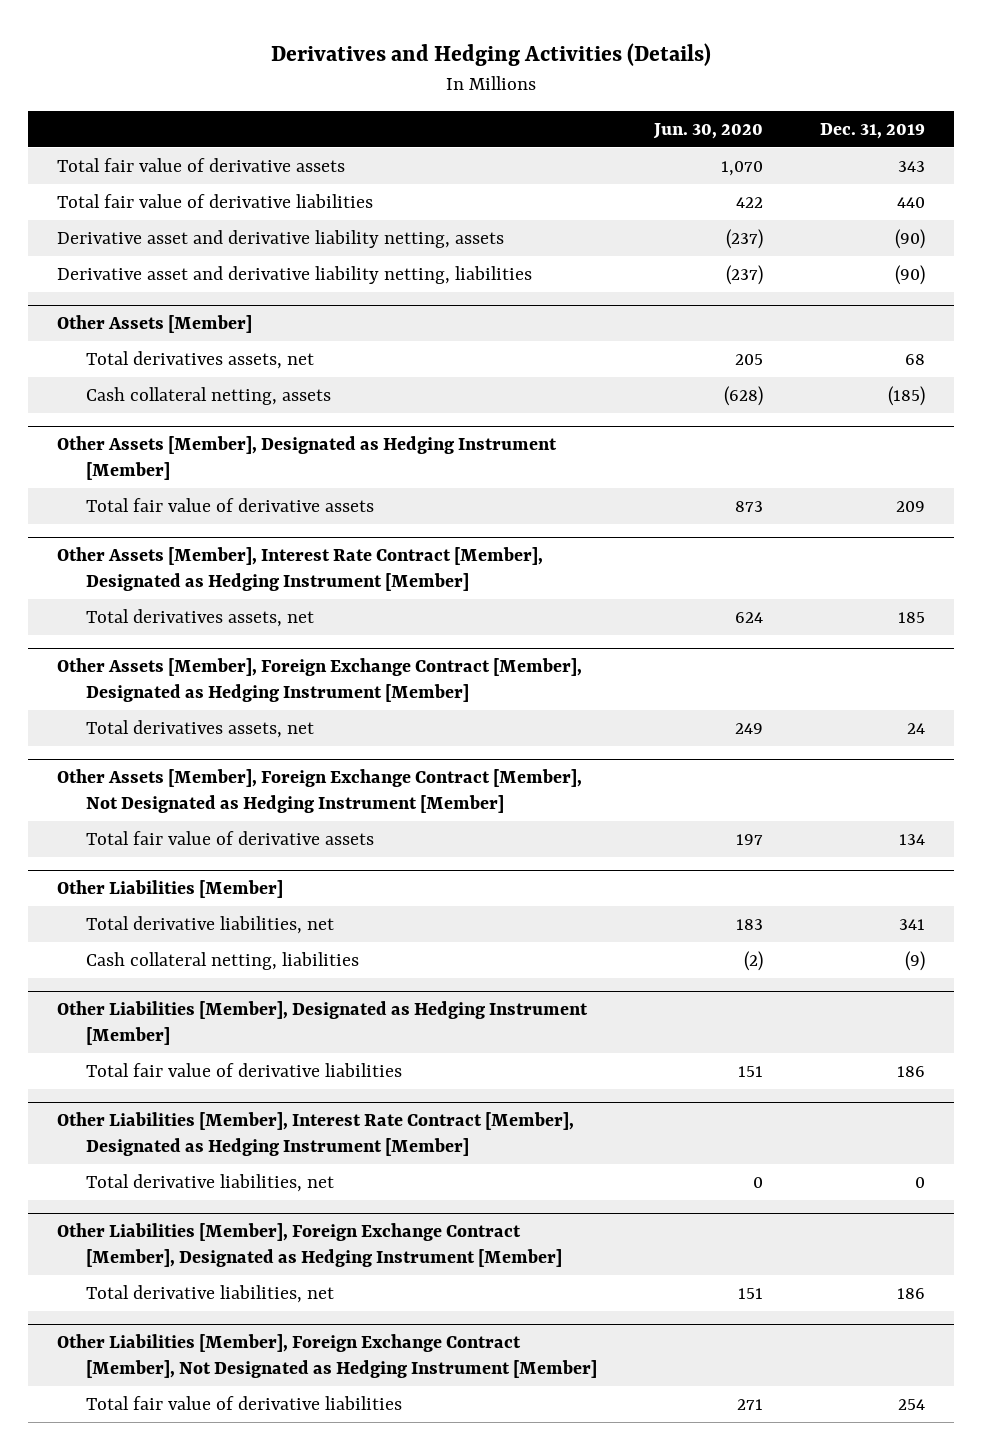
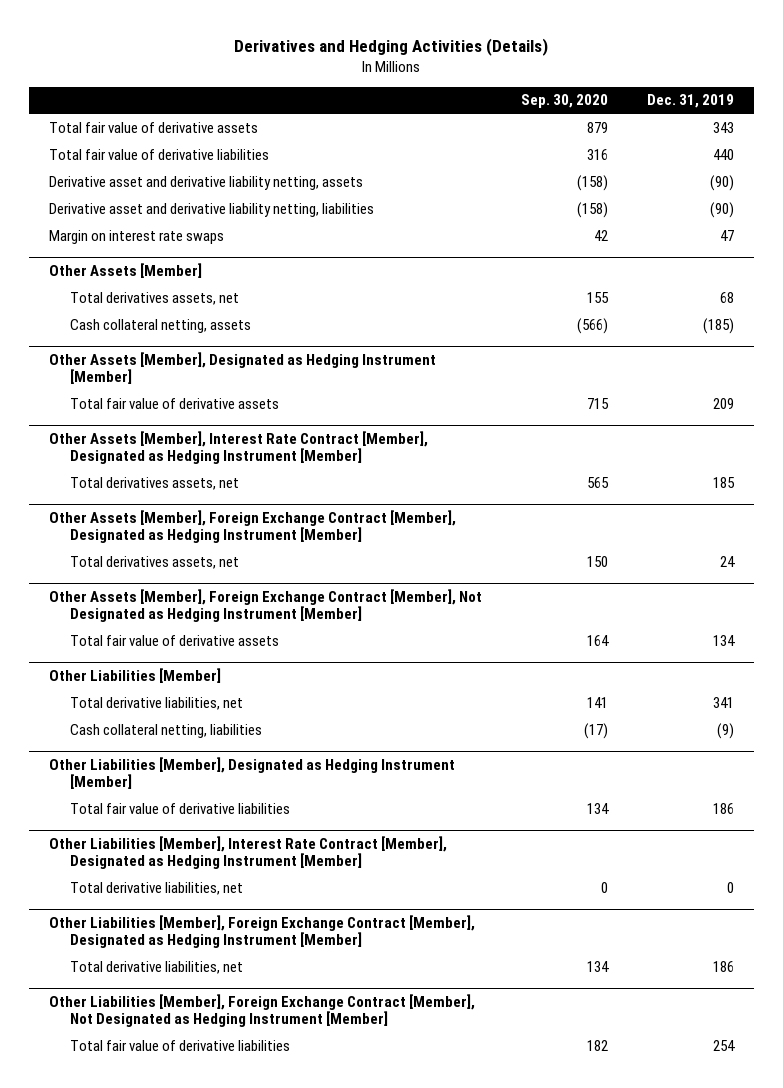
[653,122,764,139] Jun. 30, 2020 -> none
none -> [520,94,608,109] Sep. 30, 2020
none -> [48,229,224,244] Margin on interest rate swaps

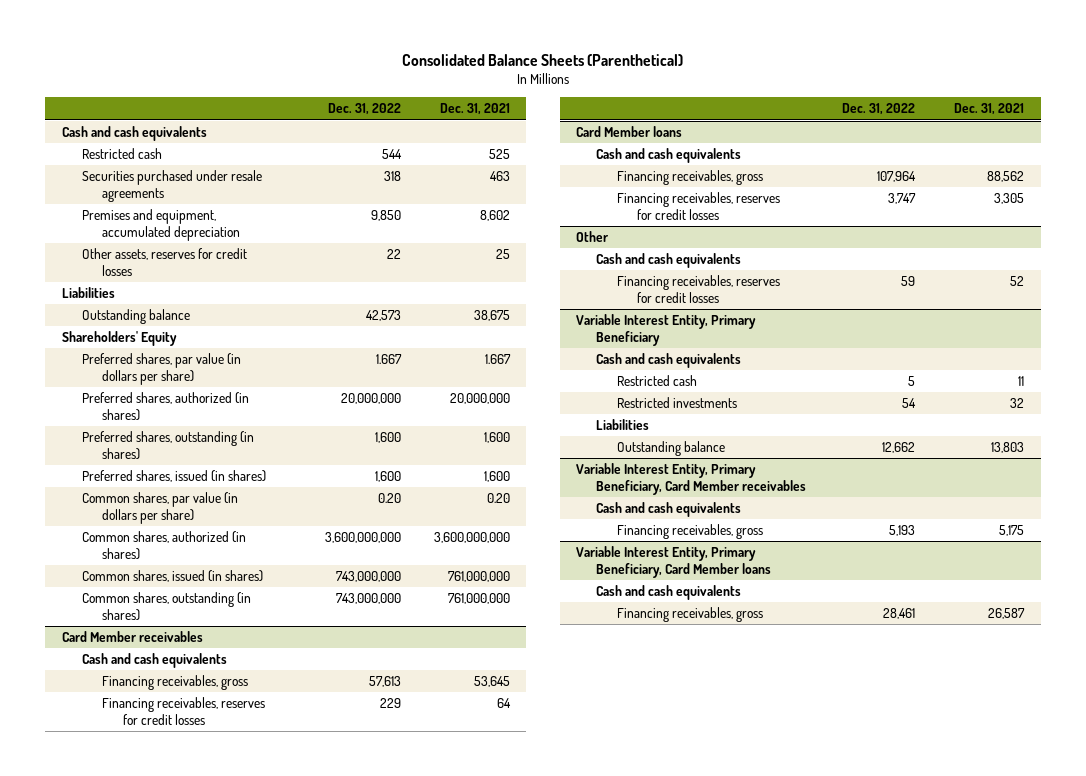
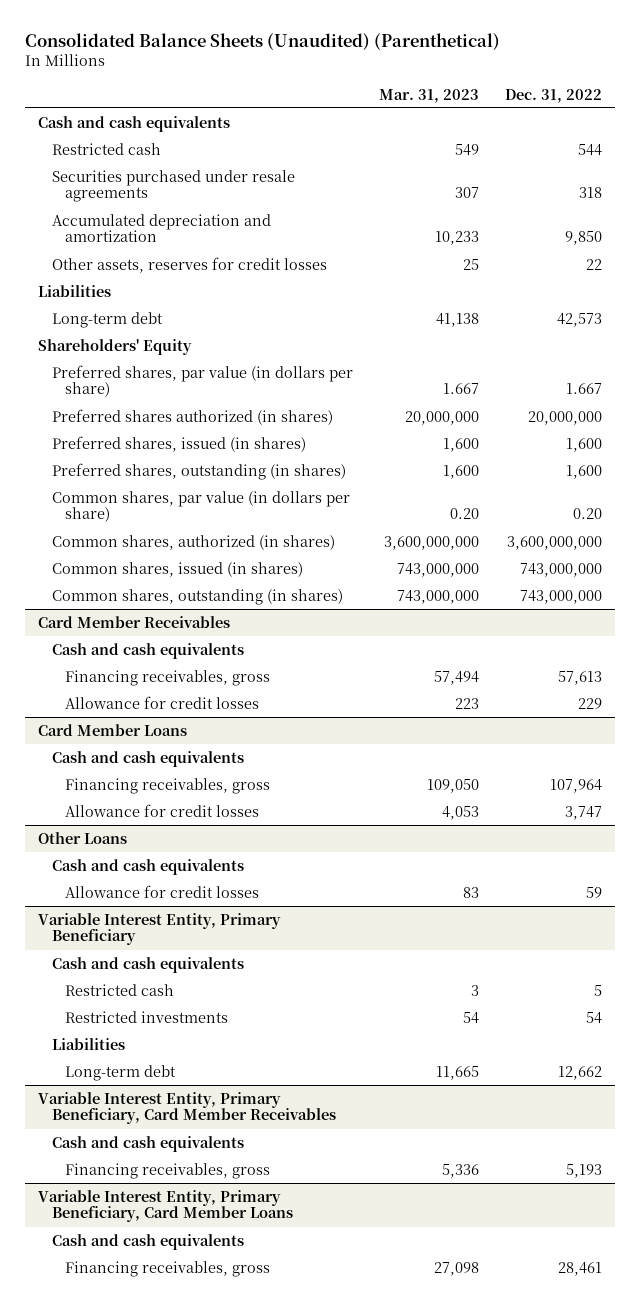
[401,53,683,66] Consolidated Balance Sheets (Parenthetical) -> [24,33,500,51] Consolidated Balance Sheets (Unaudited) (Parenthetical)
[439,103,510,116] Dec. 31, 2021 -> none
none -> [378,88,479,103] Mar. 31, 2023
[81,209,241,241] Premises and equipment, accumulated depreciation -> [51,213,271,243] Accumulated depreciation and amortization
[81,309,190,325] Outstanding balance -> [51,311,163,328] Long-term debt
[81,392,249,421] Preferred shares, authorized (in shares) -> [51,408,333,425] Preferred shares authorized (in shares)
[81,431,254,460] Preferred shares, outstanding (in shares) -> [51,462,346,480] Preferred shares, outstanding (in shares)
[61,631,203,643] Card Member receivables -> [37,615,230,628] Card Member Receivables
[102,697,266,725] Financing receivables, reserves for credit losses -> [65,695,260,709] Allowance for credit losses
[575,126,682,138] Card Member loans -> [37,723,187,736] Card Member Loans
[616,192,780,220] Financing receivables, reserves for credit losses -> [65,803,260,817] Allowance for credit losses
[575,231,609,243] Other -> [37,831,127,844] Other Loans
[616,275,780,303] Financing receivables, reserves for credit losses -> [65,884,260,898] Allowance for credit losses
[616,441,725,457] Outstanding balance -> [65,1064,177,1081] Long-term debt
[575,463,807,495] Variable Interest Entity, Primary Beneficiary, Card Member receivables -> [37,1091,336,1125] Variable Interest Entity, Primary Beneficiary, Card Member Receivables
[575,546,772,578] Variable Interest Entity, Primary Beneficiary, Card Member loans -> [37,1189,293,1223] Variable Interest Entity, Primary Beneficiary, Card Member Loans

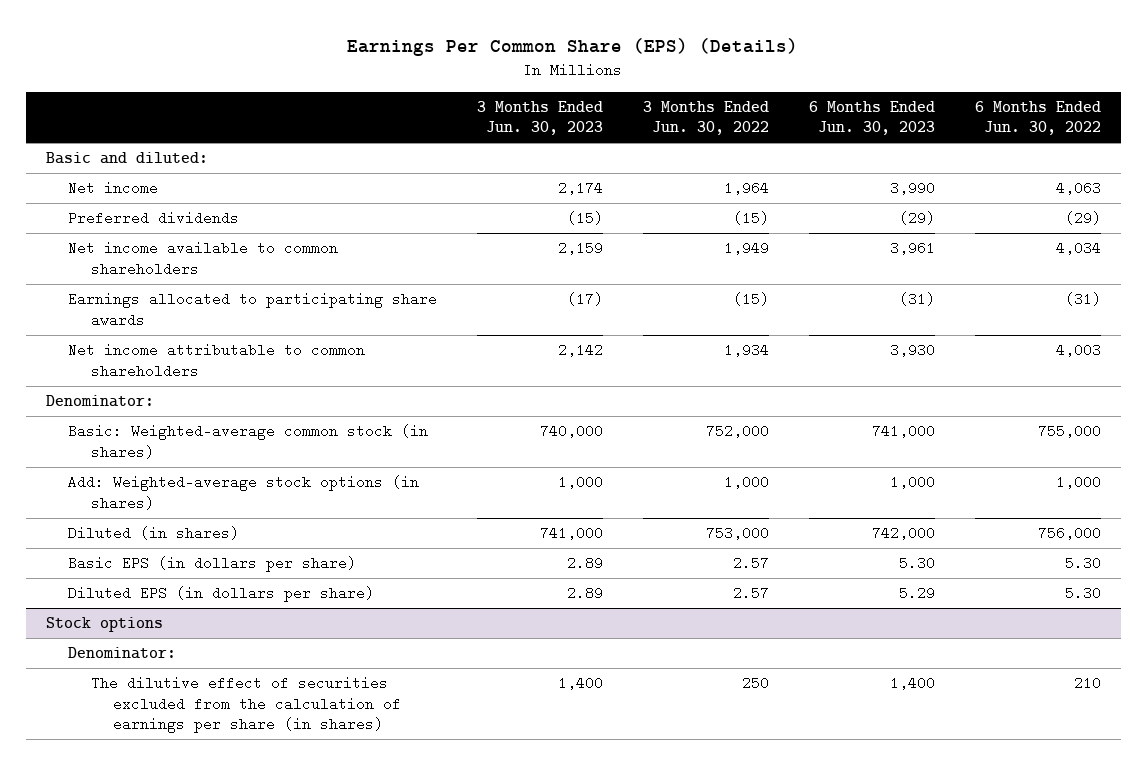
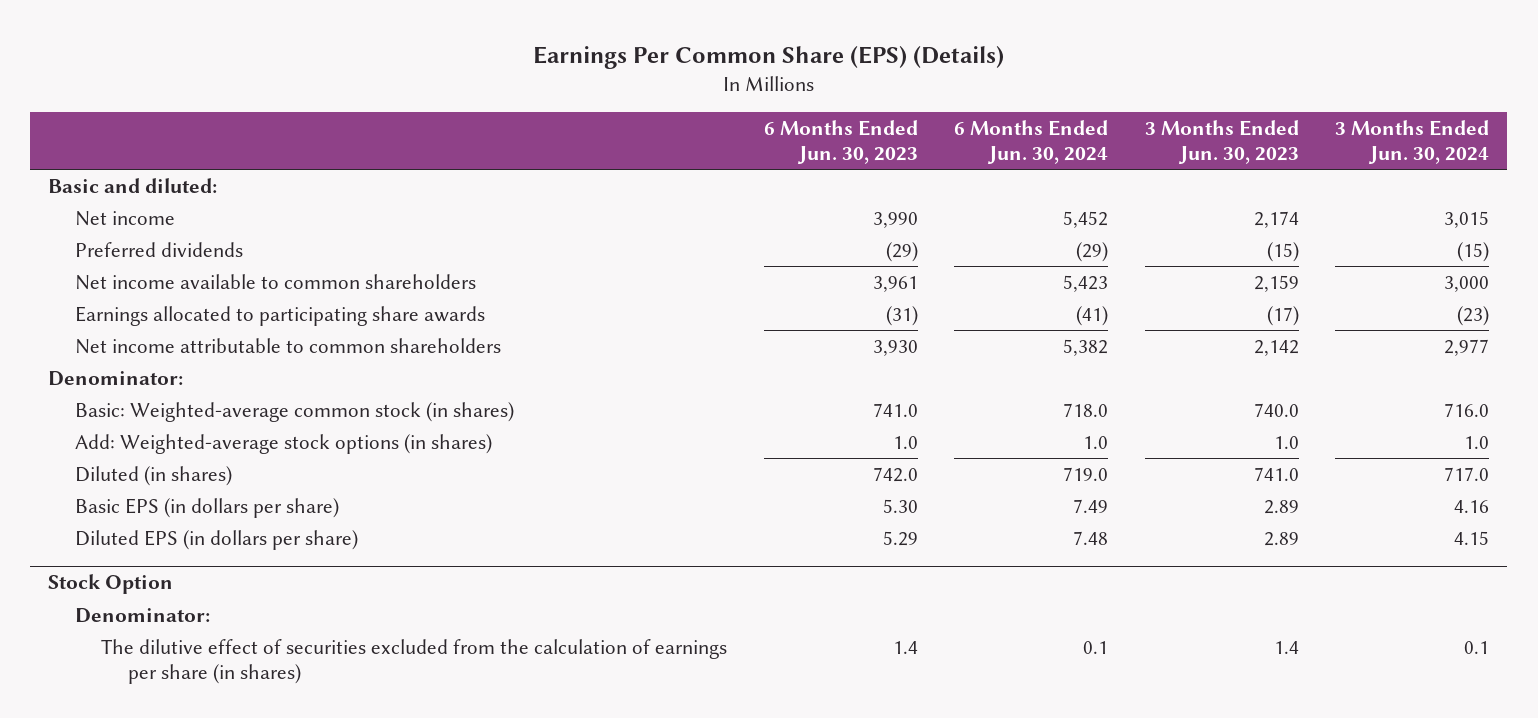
[643,100,770,136] 3 Months Ended Jun. 30, 2022 -> none
[974,100,1101,136] 6 Months Ended Jun. 30, 2022 -> none
none -> [954,120,1109,164] 6 Months Ended Jun. 30, 2024
none -> [1335,120,1490,164] 3 Months Ended Jun. 30, 2024
[540,424,604,439] 740,000 -> [1253,402,1299,417] 740.0
[871,424,935,439] 741,000 -> [872,402,918,417] 741.0
[558,475,604,490] 1,000 -> [1273,435,1299,449] 1.0
[889,475,935,490] 1,000 -> [892,435,918,449] 1.0
[540,526,604,541] 741,000 -> [1253,466,1299,481] 741.0
[871,526,935,541] 742,000 -> [872,466,918,482] 742.0
[46,617,164,633] Stock options -> [48,574,174,595] Stock Option
[558,676,604,691] 1,400 -> [1273,640,1299,654] 1.4
[889,676,935,691] 1,400 -> [892,640,918,654] 1.4

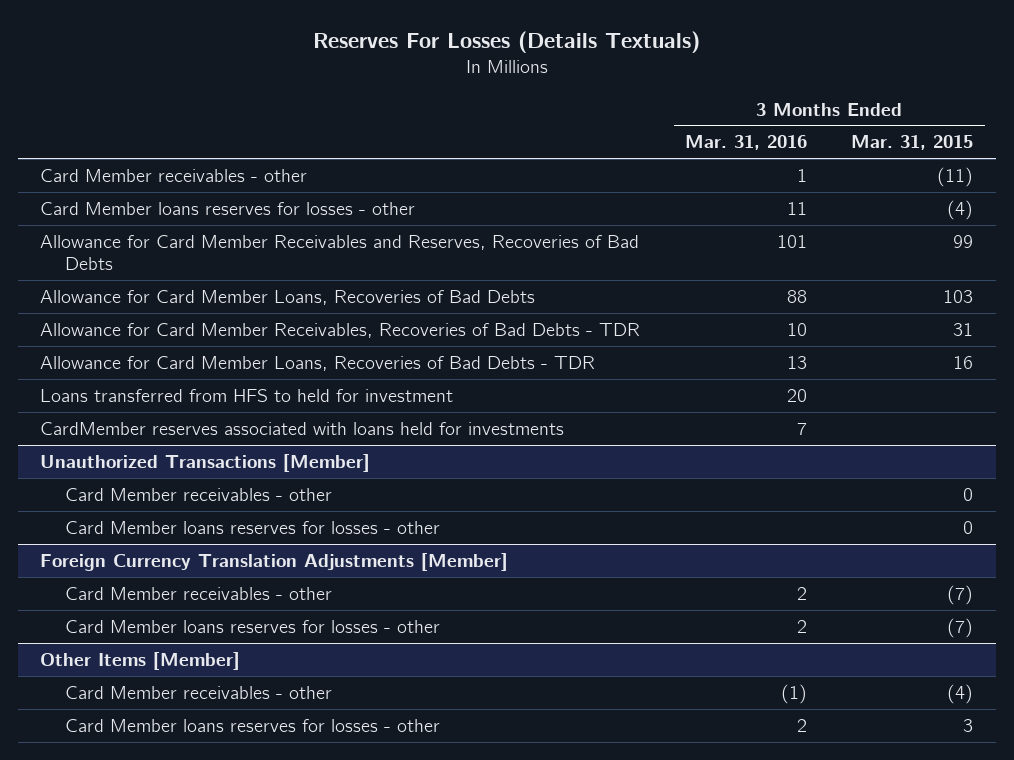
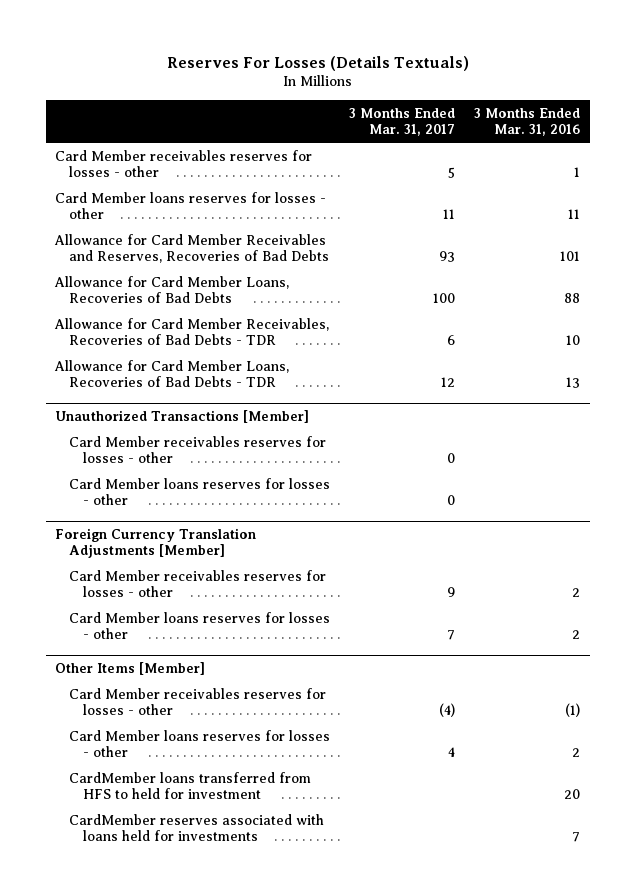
[851,135,974,151] Mar. 31, 2015 -> none
none -> [349,108,456,137] 3 Months Ended Mar. 31, 2017
[40,169,308,183] Card Member receivables - other -> [55,149,313,177] Card Member receivables reserves for losses - other
[40,389,454,403] Loans transferred from HFS to held for investment -> none
[40,422,565,436] CardMember reserves associated with loans held for investments -> none
[64,488,332,502] Card Member receivables - other -> [69,435,327,463] Card Member receivables reserves for losses - other
[64,587,332,601] Card Member receivables - other -> [69,569,327,597] Card Member receivables reserves for losses - other
[64,686,332,700] Card Member receivables - other -> [69,687,327,715] Card Member receivables reserves for losses - other
none -> [69,771,312,799] CardMember loans transferred from HFS to held for investment
none -> [69,813,325,841] CardMember reserves associated with loans held for investments

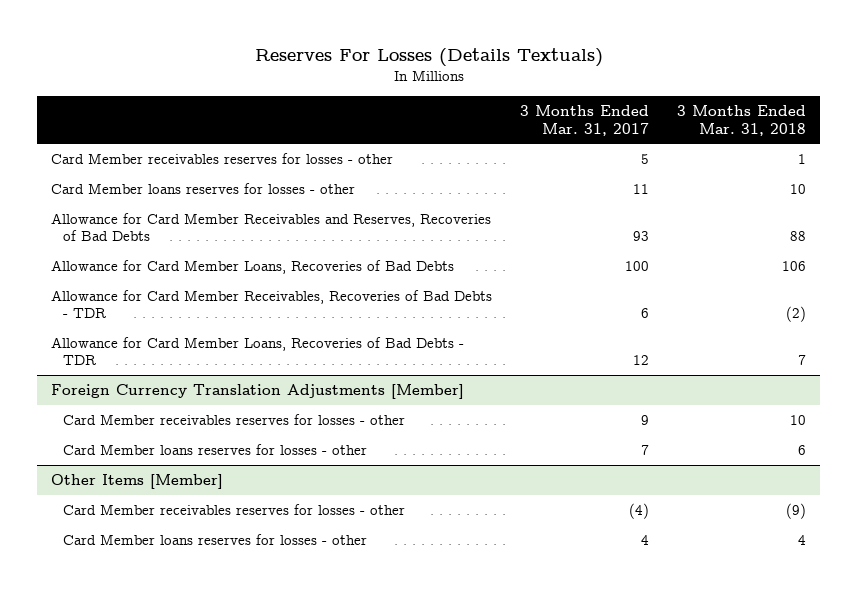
[474,108,581,137] 3 Months Ended Mar. 31, 2016 -> none
none -> [677,105,807,136] 3 Months Ended Mar. 31, 2018
[55,409,310,423] Unauthorized Transactions [Member] -> none
[69,435,327,463] Card Member receivables reserves for losses - other -> none
[69,477,331,505] Card Member loans reserves for losses - other -> none
[69,771,312,799] CardMember loans transferred from HFS to held for investment -> none
[69,813,325,841] CardMember reserves associated with loans held for investments -> none

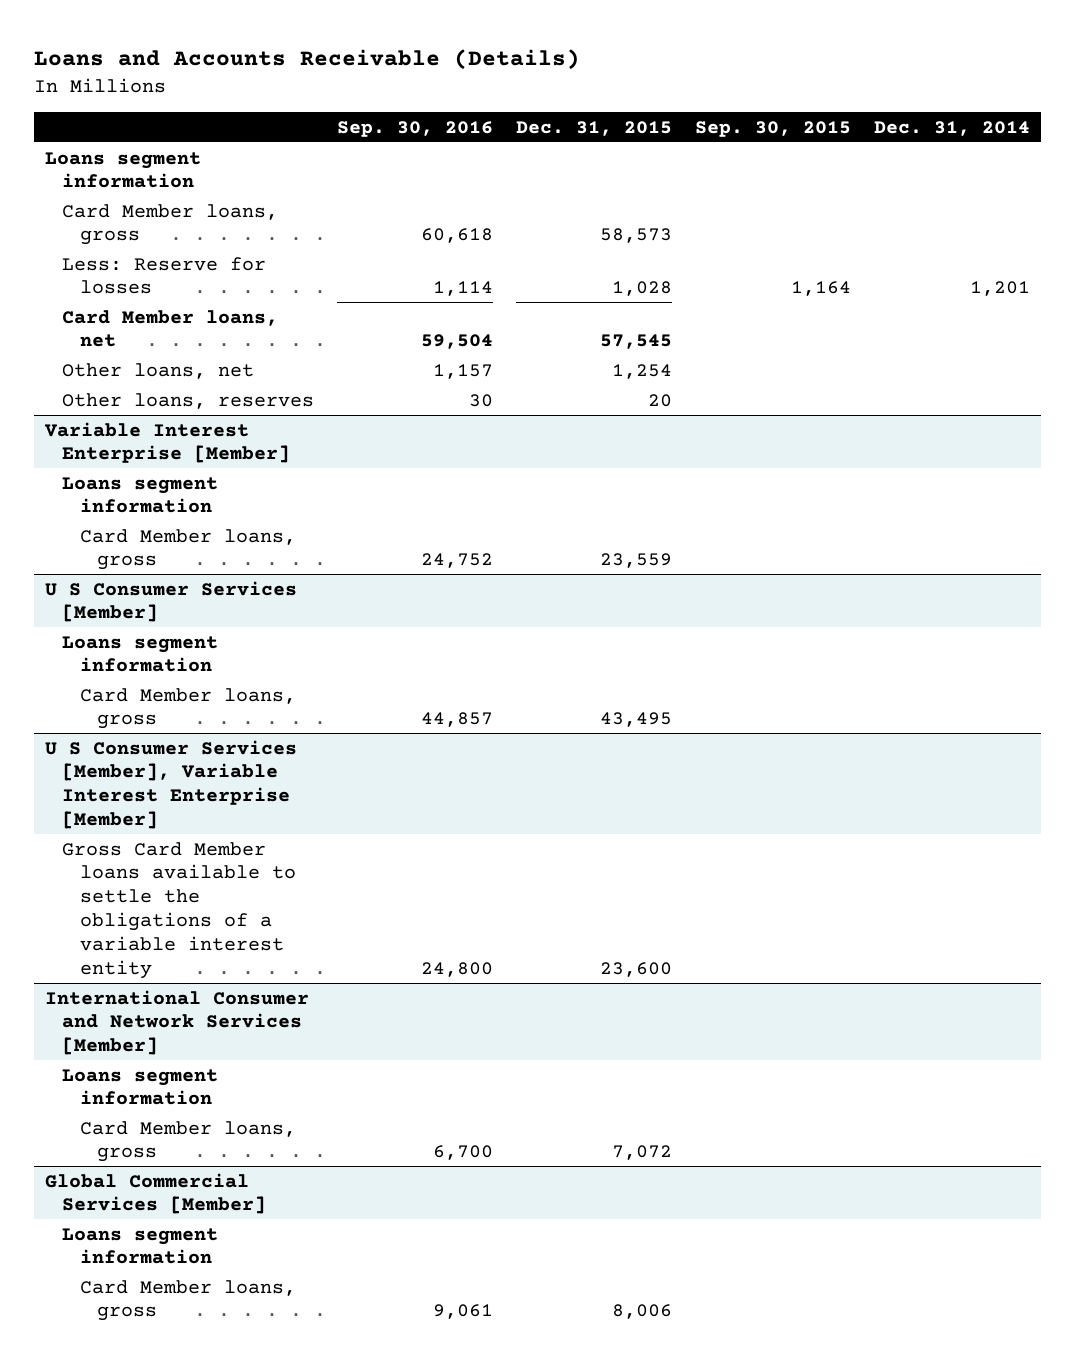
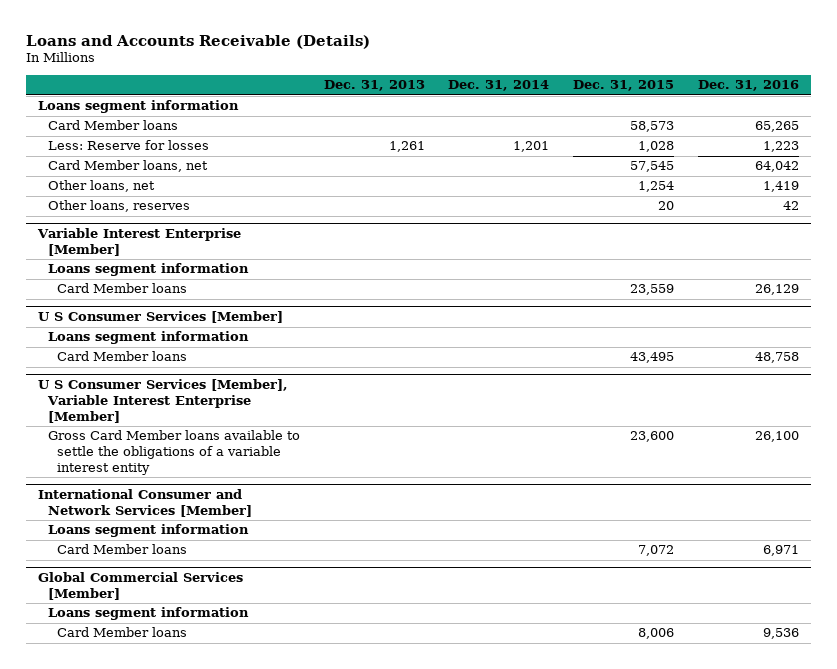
[337,120,494,137] Sep. 30, 2016 -> none
[695,120,852,137] Sep. 30, 2015 -> none
none -> [323,80,425,92] Dec. 31, 2013
none -> [697,80,799,92] Dec. 31, 2016
[62,203,279,246] Card Member loans, gross -> [47,120,178,131] Card Member loans
[79,528,296,571] Card Member loans, gross -> [57,283,188,294] Card Member loans
[79,687,296,730] Card Member loans, gross -> [57,351,188,362] Card Member loans
[79,1120,296,1163] Card Member loans, gross -> [57,544,188,555] Card Member loans
[79,1279,296,1322] Card Member loans, gross -> [57,627,188,638] Card Member loans

